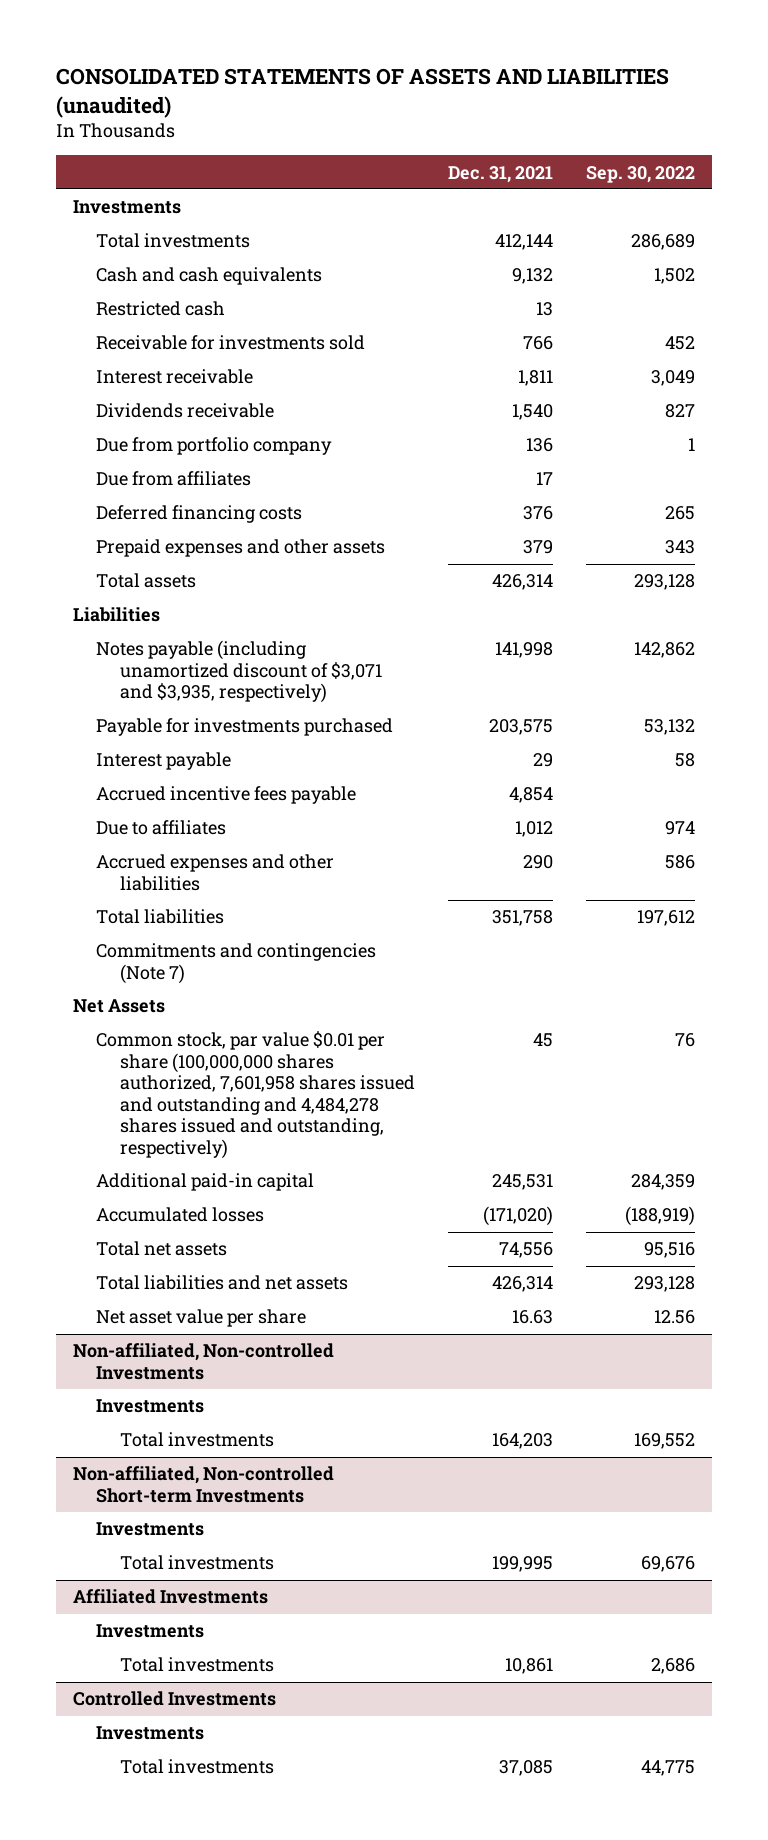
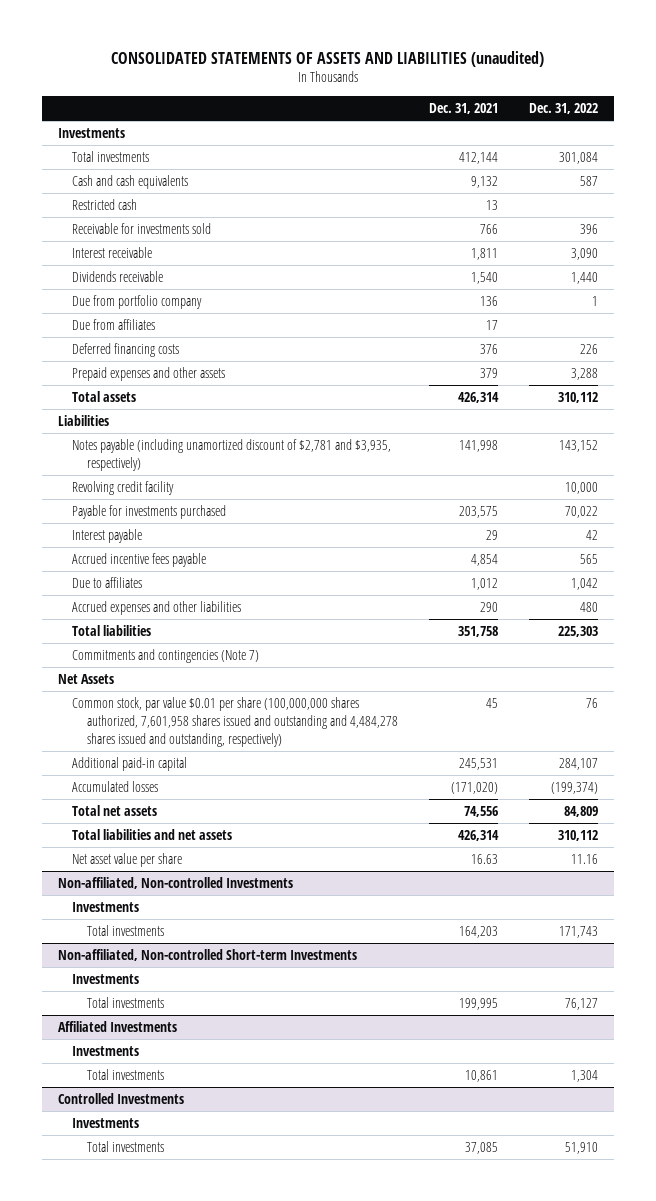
[586,165,696,183] Sep. 30, 2022 -> none
none -> [529,102,599,114] Dec. 31, 2022
[96,640,382,704] Notes payable (including unamortized discount of $3,071 and $3,935, respectively) -> [72,438,392,471] Notes payable (including unamortized discount of $2,781 and $3,935, respectively)
none -> [72,480,175,495] Revolving credit facility

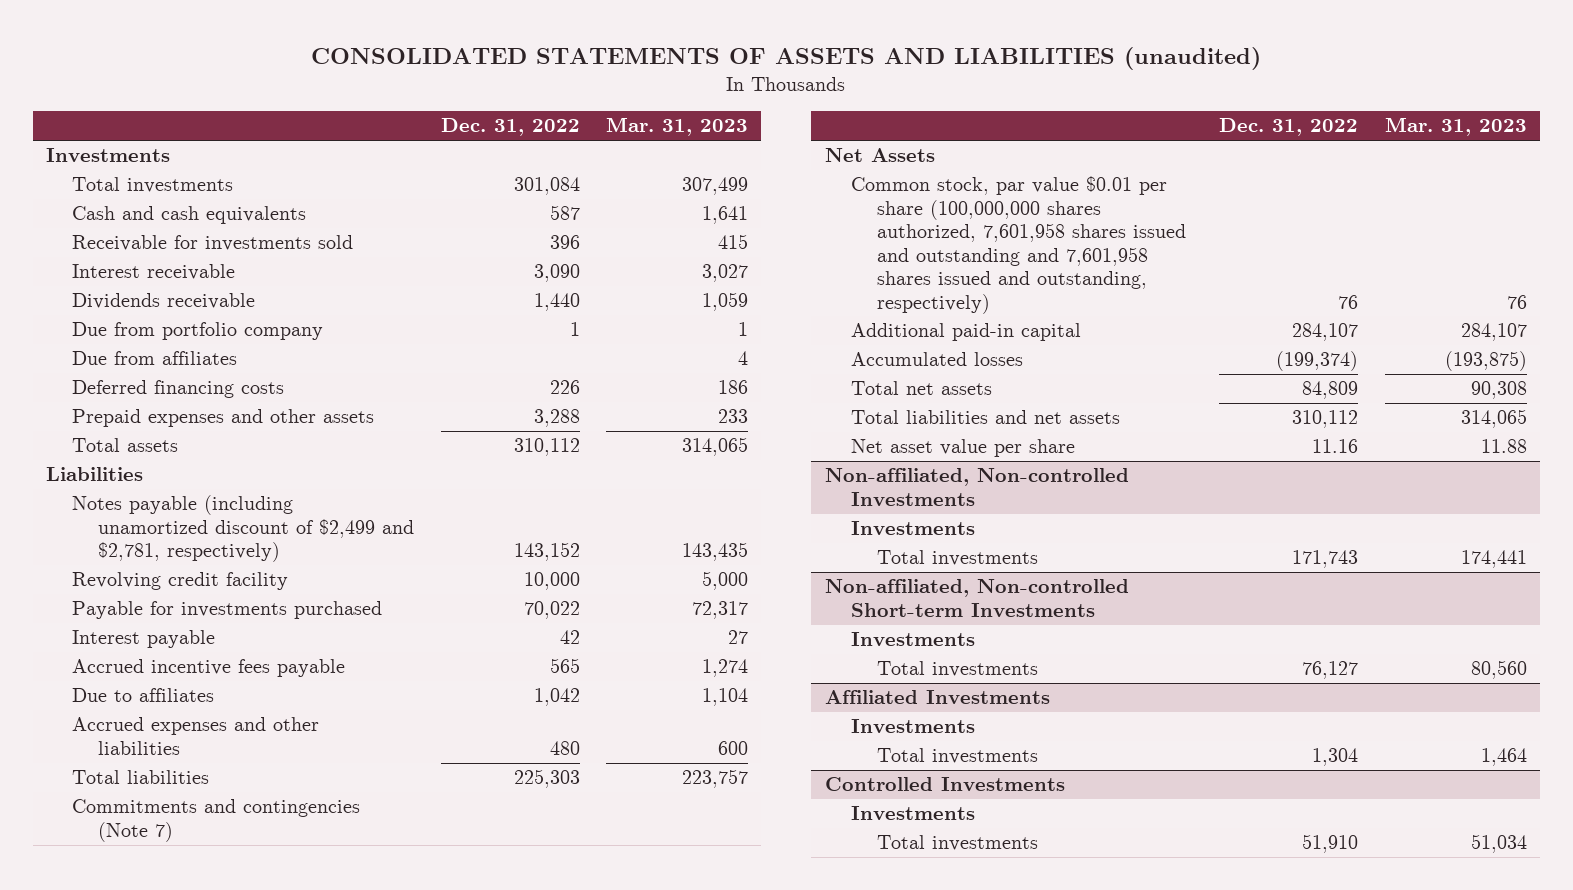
[429,102,499,114] Dec. 31, 2021 -> none
none -> [606,117,749,137] Mar. 31, 2023
[72,198,138,210] Restricted cash -> none
[72,438,392,471] Notes payable (including unamortized discount of $2,781 and $3,935, respectively) -> [72,495,415,563] Notes payable (including unamortized discount of $2,499 and $2,781, respectively)
[72,696,399,747] Common stock, par value $0.01 per share (100,000,000 shares authorized, 7,601,958 shares issued and outstanding and 4,484,278 shares issued and outstanding, respectively) -> [850,176,1186,314] Common stock, par value $0.01 per share (100,000,000 shares authorized, 7,601,958 shares issued and outstanding and 7,601,958 shares issued and outstanding, respectively)

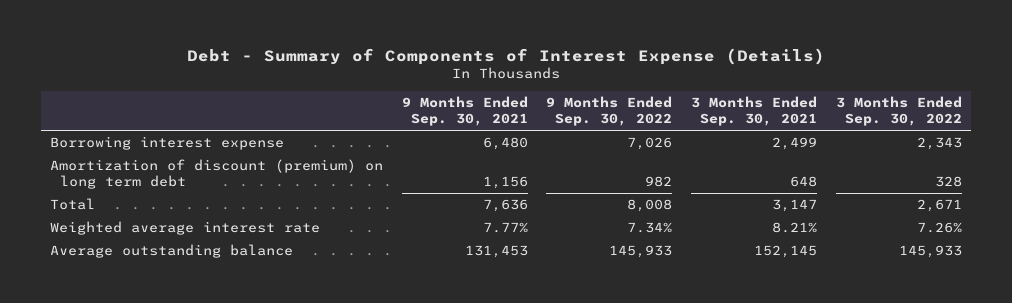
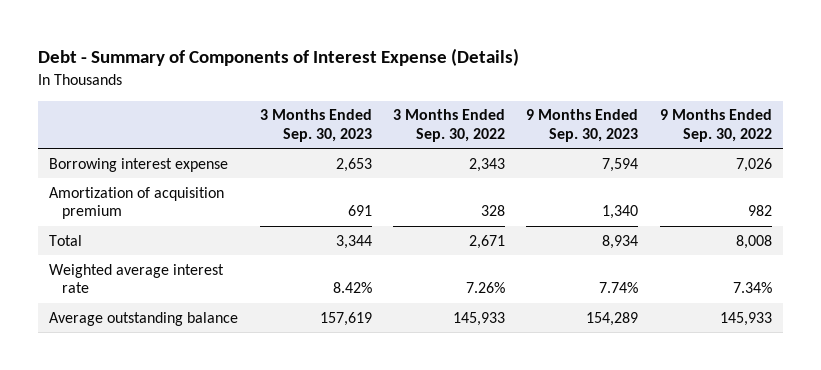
[401,96,528,127] 9 Months Ended Sep. 30, 2021 -> none
[691,96,818,127] 3 Months Ended Sep. 30, 2021 -> none
none -> [259,109,372,142] 3 Months Ended Sep. 30, 2023
none -> [526,109,639,142] 9 Months Ended Sep. 30, 2023
[49,158,383,189] Amortization of discount (premium) on long term debt -> [49,186,225,220] Amortization of acquisition premium

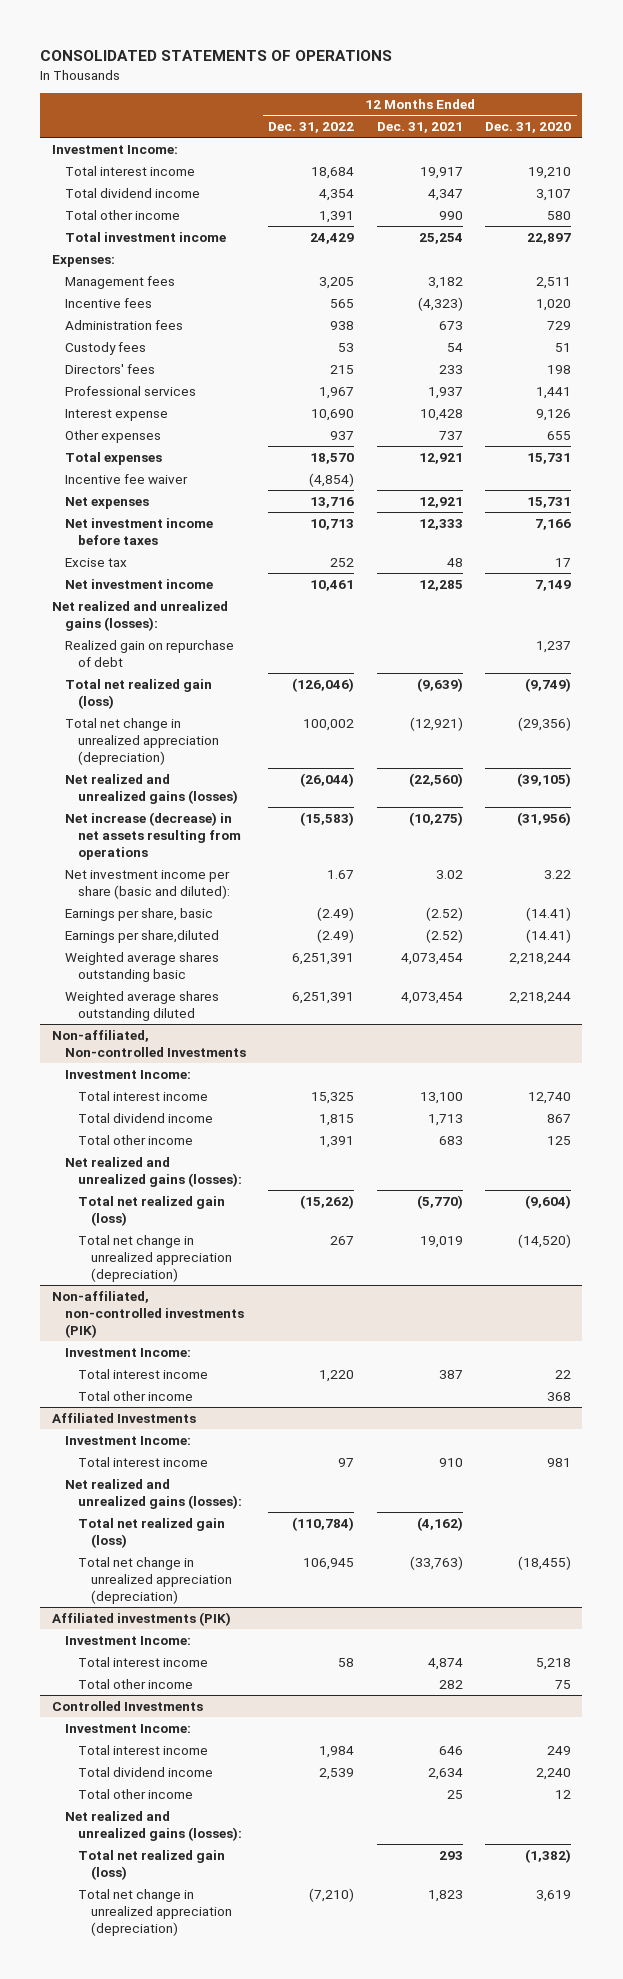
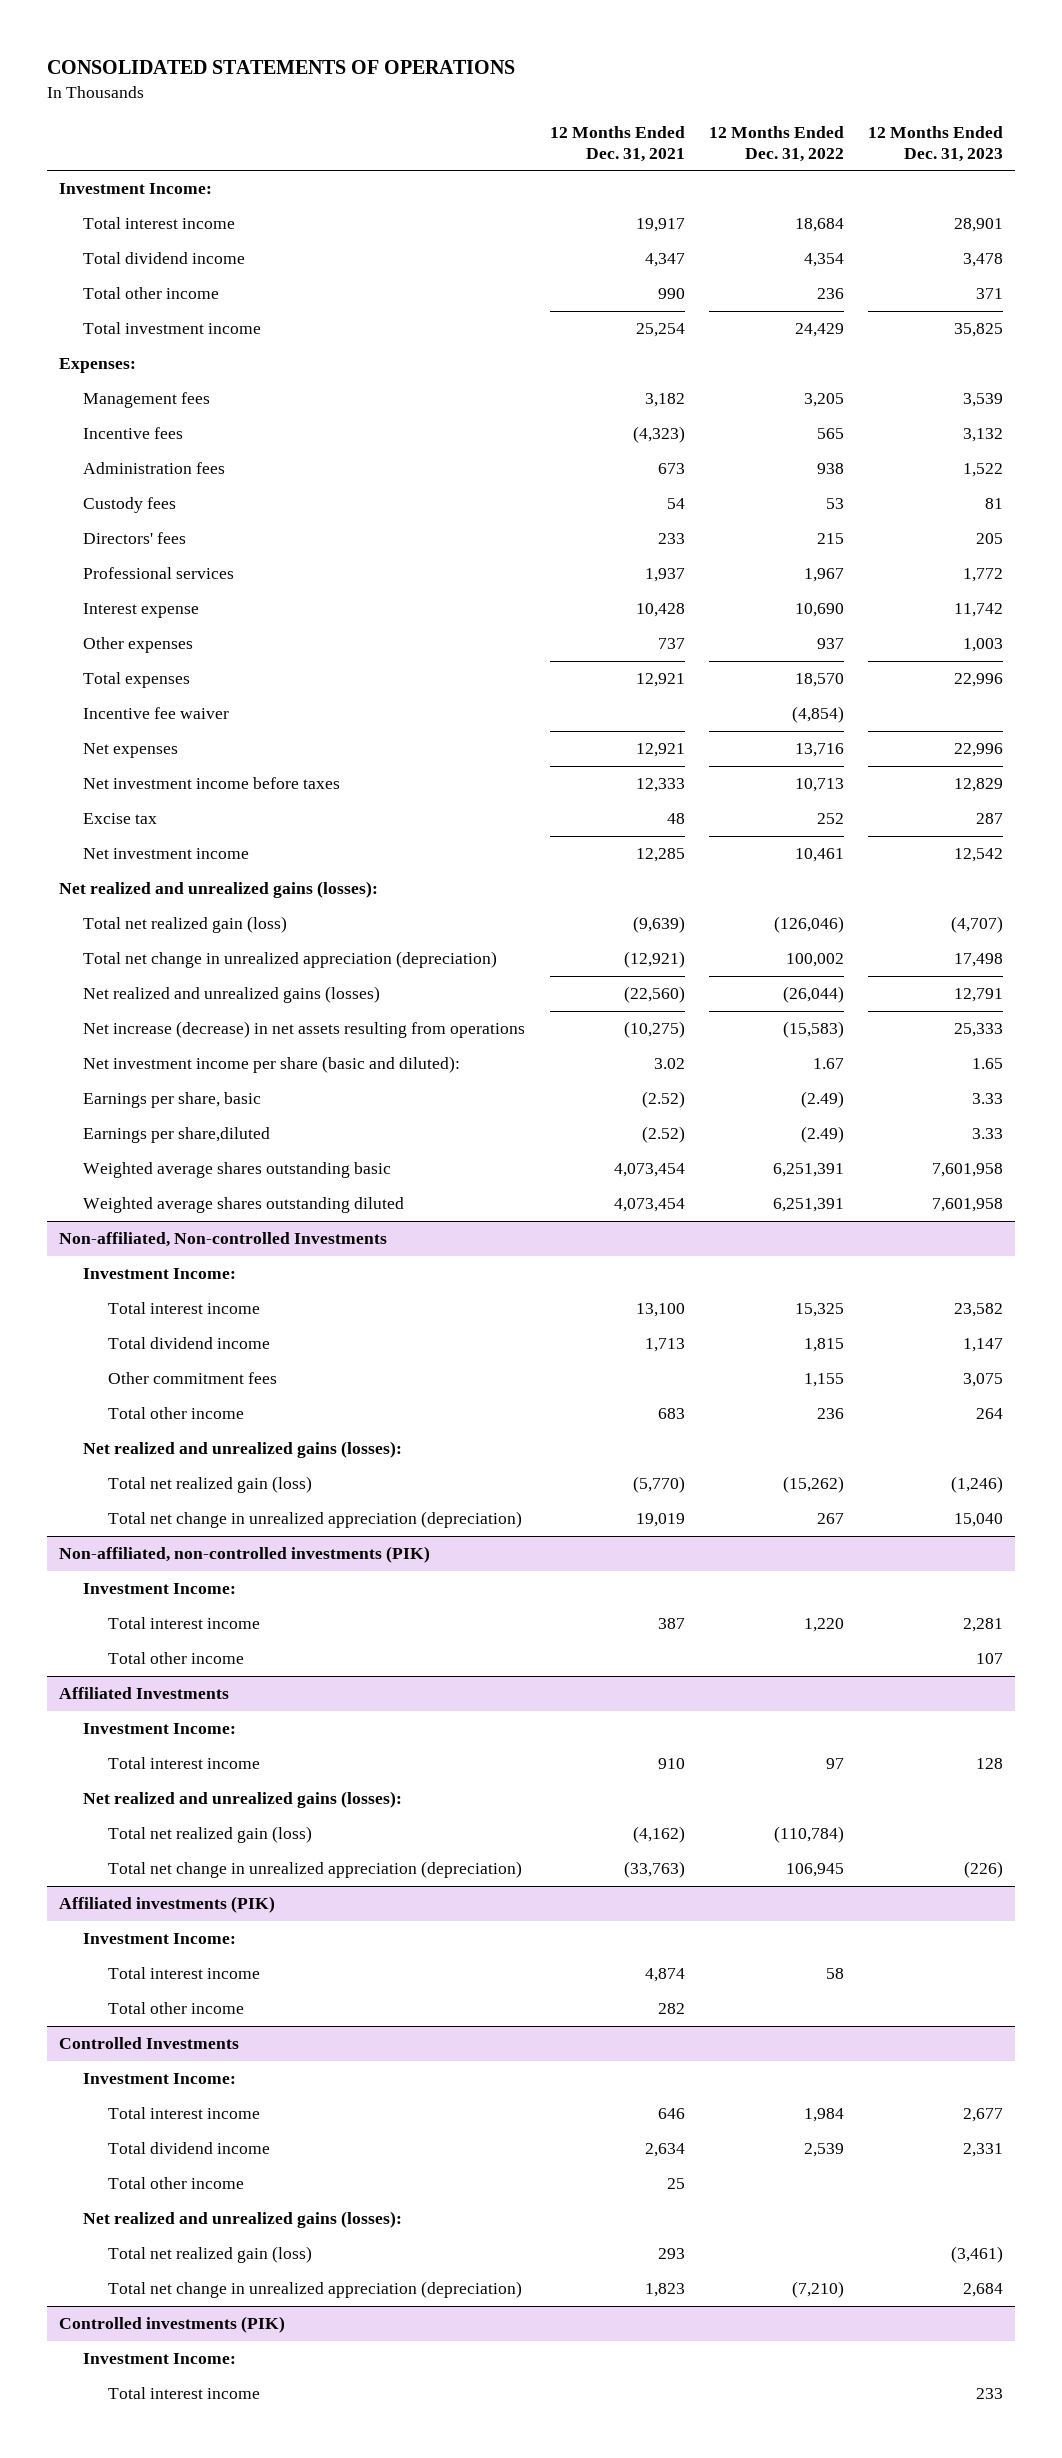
[485,121,572,133] Dec. 31, 2020 -> none
none -> [868,126,1004,162] 12 Months Ended Dec. 31, 2023
[319,210,355,223] 1,391 -> [817,287,845,299] 236
[64,639,234,667] Realized gain on repurchase of debt -> none
none -> [107,1371,277,1384] Other commitment fees
[319,1135,355,1148] 1,391 -> [817,1407,845,1419] 236
none -> [58,2315,285,2333] Controlled investments (PIK)
none -> [83,2352,237,2364] Investment Income:
none -> [107,2386,260,2399] Total interest income

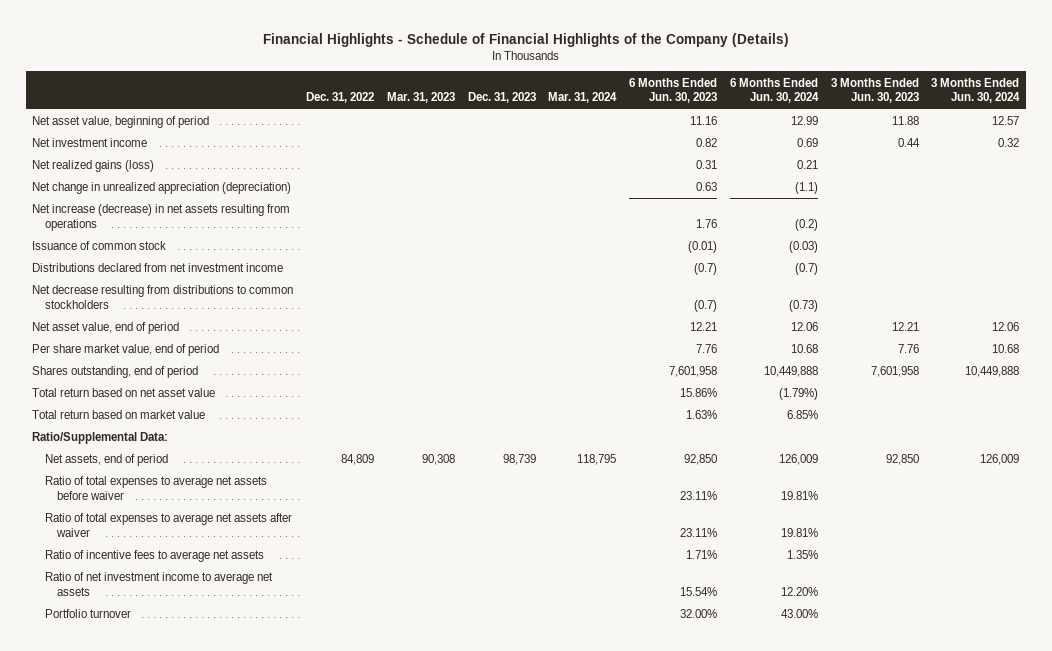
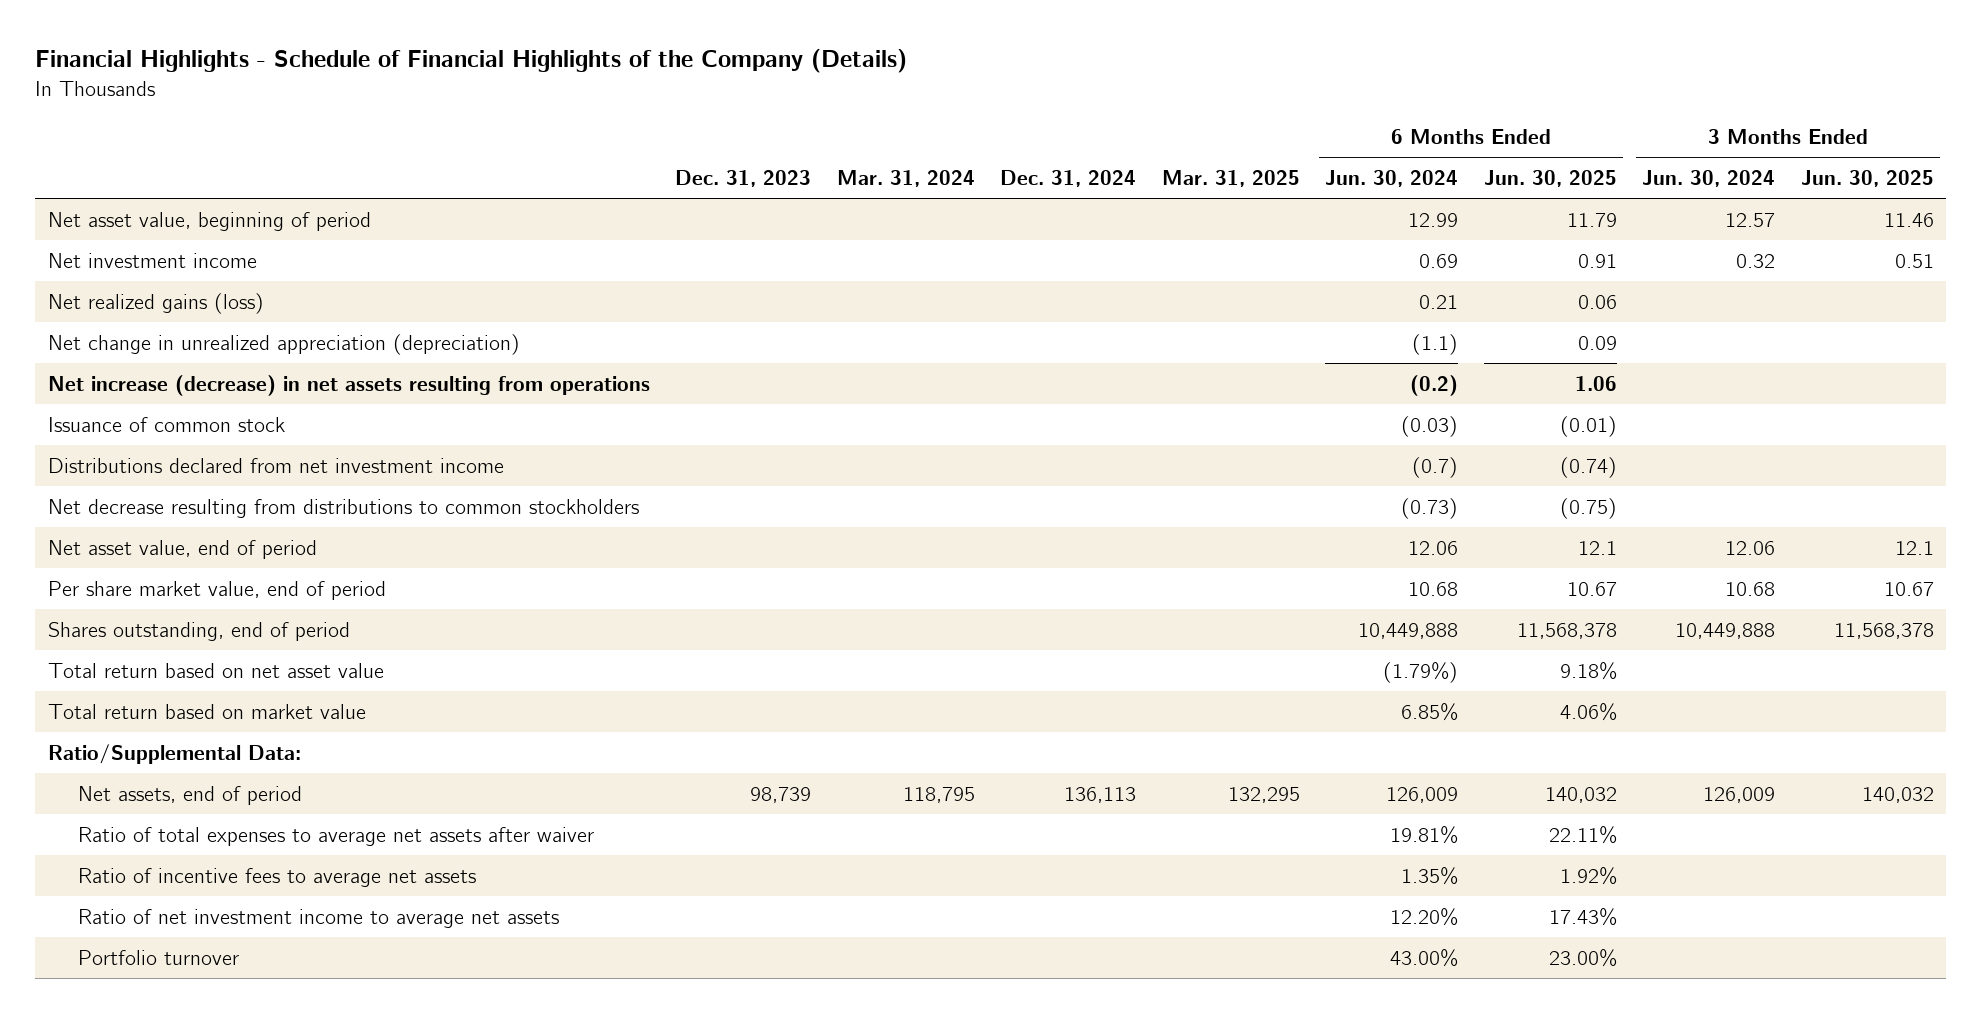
[306,92,375,104] Dec. 31, 2022 -> none
[386,92,455,104] Mar. 31, 2023 -> none
[629,77,718,104] 6 Months Ended Jun. 30, 2023 -> none
[830,77,919,104] 3 Months Ended Jun. 30, 2023 -> none
none -> [1000,170,1137,188] Dec. 31, 2024
none -> [1161,170,1300,188] Mar. 31, 2025
none -> [1483,170,1617,188] Jun. 30, 2025
none -> [1800,170,1934,188] Jun. 30, 2025
[44,476,267,501] Ratio of total expenses to average net assets before waiver -> none

